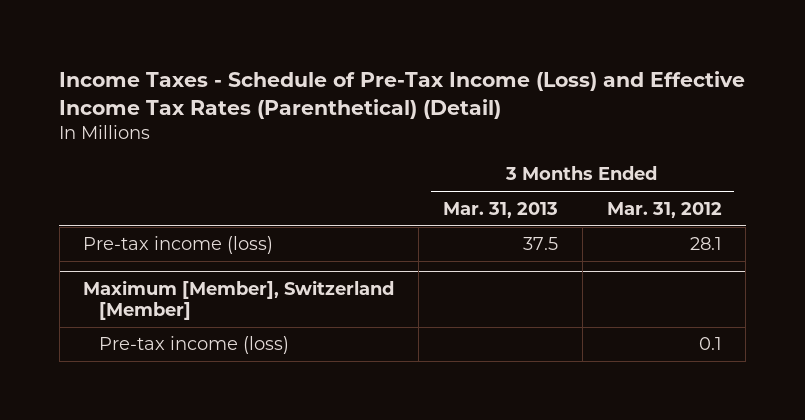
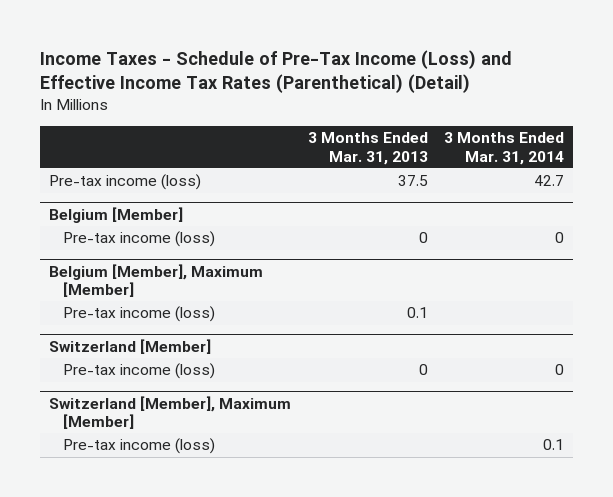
[606,201,722,218] Mar. 31, 2012 -> none
none -> [444,132,565,165] 3 Months Ended Mar. 31, 2014
none -> [48,206,183,223] Belgium [Member]
none -> [62,231,215,248] Pre-tax income (loss)
none -> [48,263,263,297] Belgium [Member], Maximum [Member]
none -> [62,306,215,323] Pre-tax income (loss)
none -> [48,338,211,354] Switzerland [Member]
none -> [62,363,215,380] Pre-tax income (loss)
[83,280,395,321] Maximum [Member], Switzerland [Member] -> [48,395,291,429] Switzerland [Member], Maximum [Member]

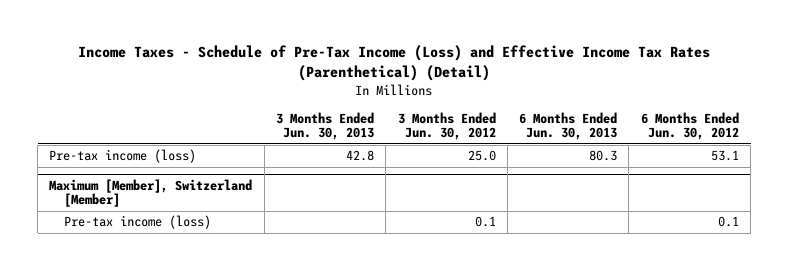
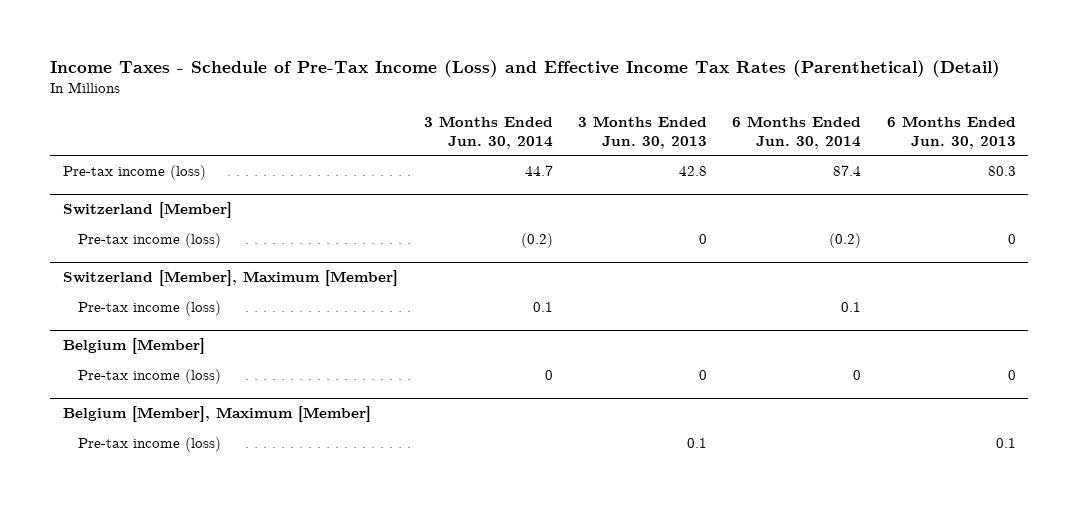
[397,111,496,141] 3 Months Ended Jun. 30, 2012 -> none
[640,111,739,141] 6 Months Ended Jun. 30, 2012 -> none
none -> [423,115,553,149] 3 Months Ended Jun. 30, 2014
none -> [732,115,862,149] 6 Months Ended Jun. 30, 2014
none -> [63,202,233,219] Switzerland [Member]
none -> [78,232,222,248] Pre-tax income (loss)
[49,178,253,208] Maximum [Member], Switzerland [Member] -> [63,270,399,287] Switzerland [Member], Maximum [Member]
none -> [63,338,206,355] Belgium [Member]
none -> [78,368,222,384] Pre-tax income (loss)
none -> [63,406,372,423] Belgium [Member], Maximum [Member]
none -> [78,436,222,452] Pre-tax income (loss)

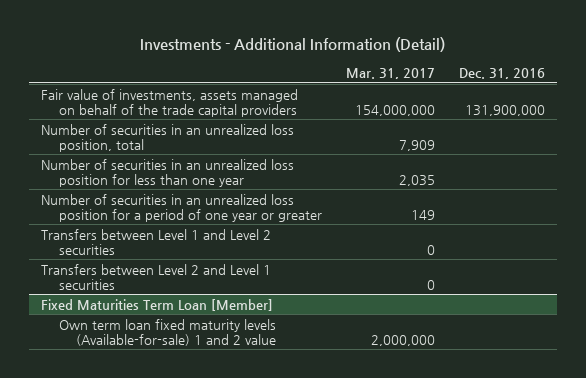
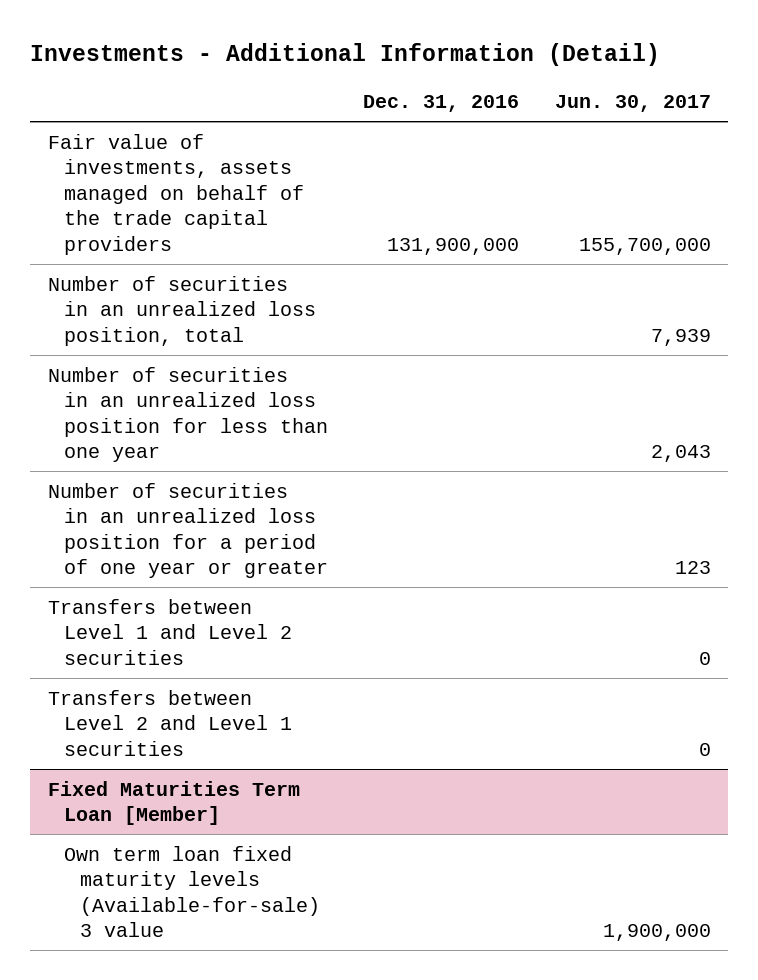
[345,68,435,80] Mar. 31, 2017 -> none
none -> [554,94,711,112] Jun. 30, 2017
[58,318,276,346] Own term loan fixed maturity levels (Available-for-sale) 1 and 2 value -> [63,845,321,938] Own term loan fixed maturity levels (Available-for-sale) 3 value

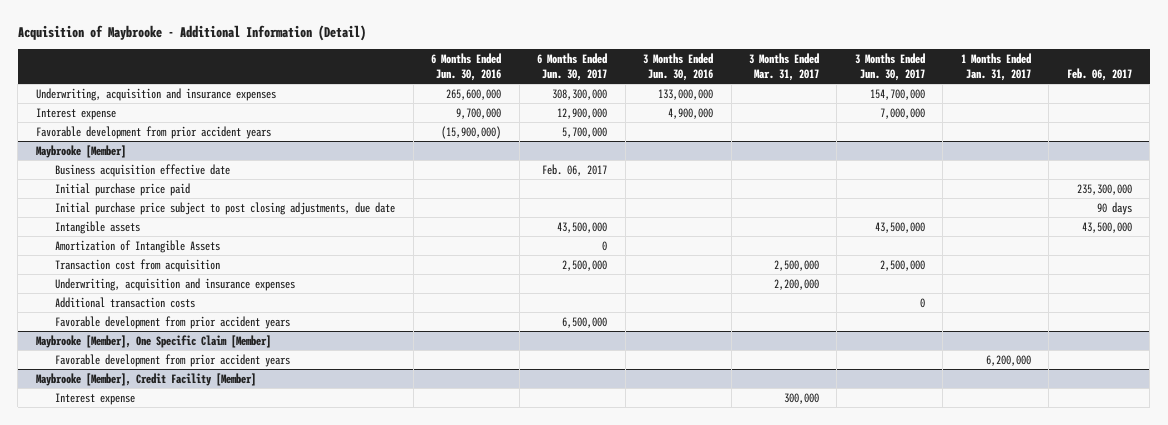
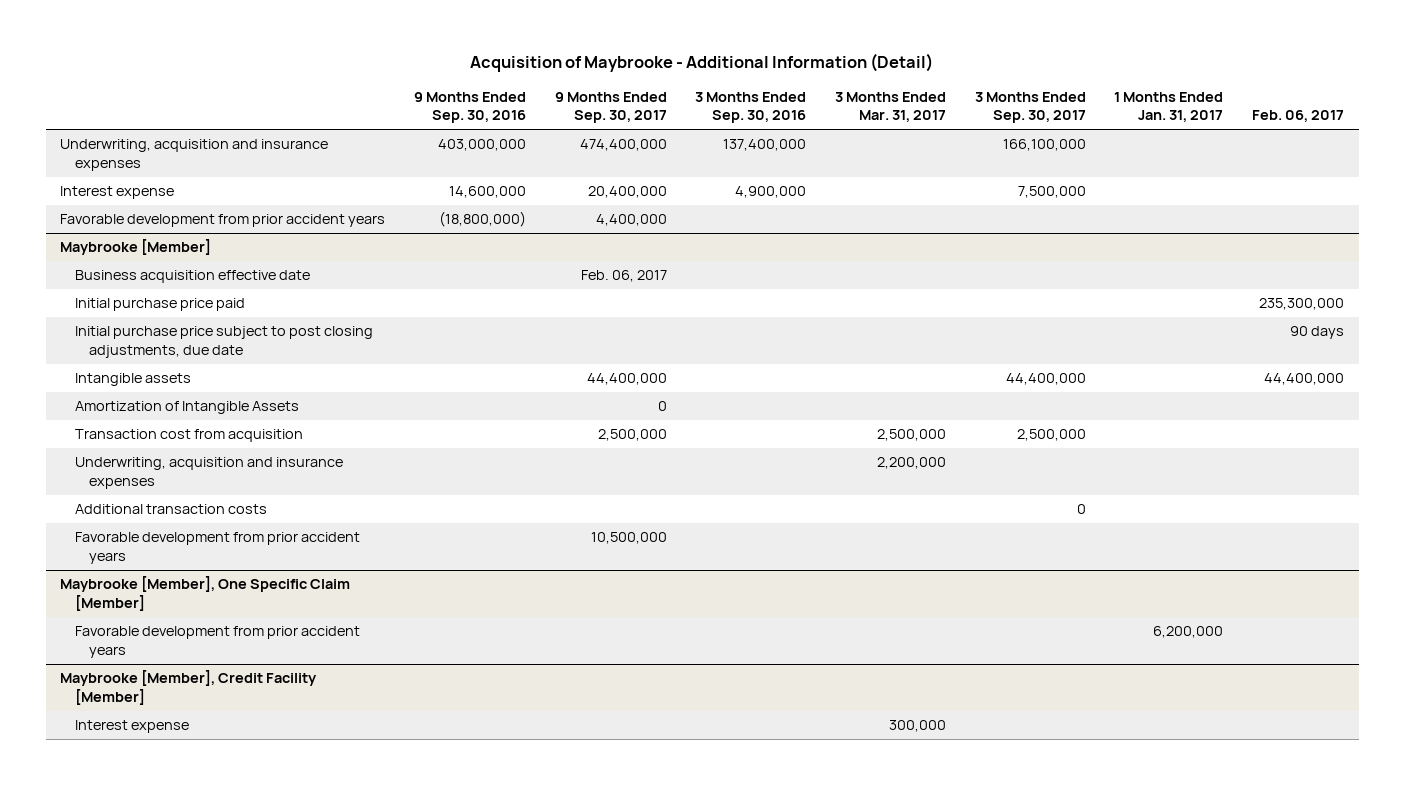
[431,52,502,81] 6 Months Ended Jun. 30, 2016 -> none
[537,52,608,81] 6 Months Ended Jun. 30, 2017 -> none
[643,52,714,81] 3 Months Ended Jun. 30, 2016 -> none
[854,52,925,81] 3 Months Ended Jun. 30, 2017 -> none
none -> [413,91,526,124] 9 Months Ended Sep. 30, 2016
none -> [554,91,667,124] 9 Months Ended Sep. 30, 2017
none -> [695,91,807,124] 3 Months Ended Sep. 30, 2016
none -> [974,91,1086,124] 3 Months Ended Sep. 30, 2017
[1081,221,1132,233] 43,500,000 -> [1264,373,1345,386] 44,400,000

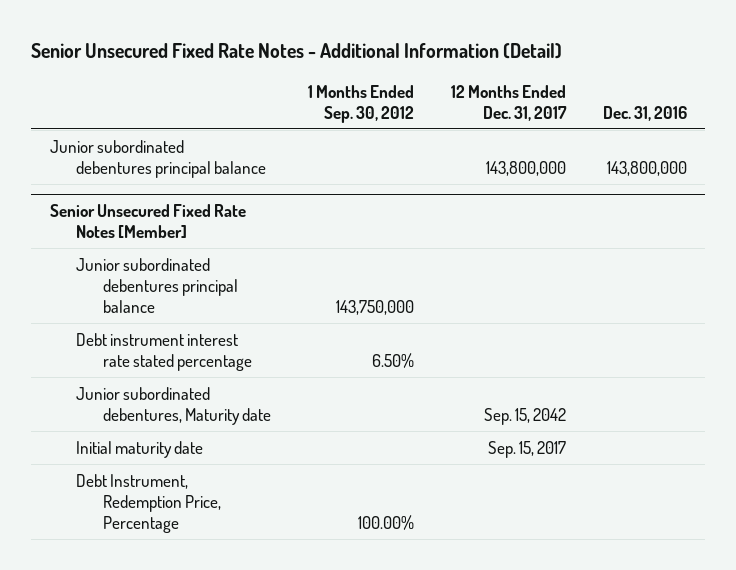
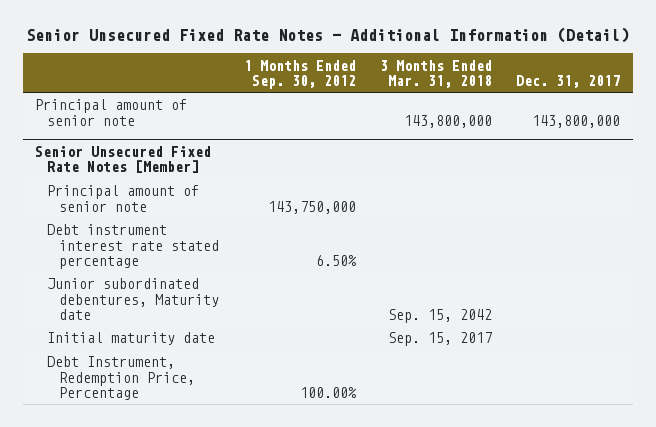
[450,84,567,121] 12 Months Ended Dec. 31, 2017 -> none
[602,105,687,121] Dec. 31, 2016 -> none
none -> [380,59,493,88] 3 Months Ended Mar. 31, 2018
none -> [516,74,621,88] Dec. 31, 2017
[49,139,267,178] Junior subordinated debentures principal balance -> [35,99,188,126] Principal amount of senior note
[76,257,238,313] Junior subordinated debentures principal balance -> [47,185,200,212] Principal amount of senior note

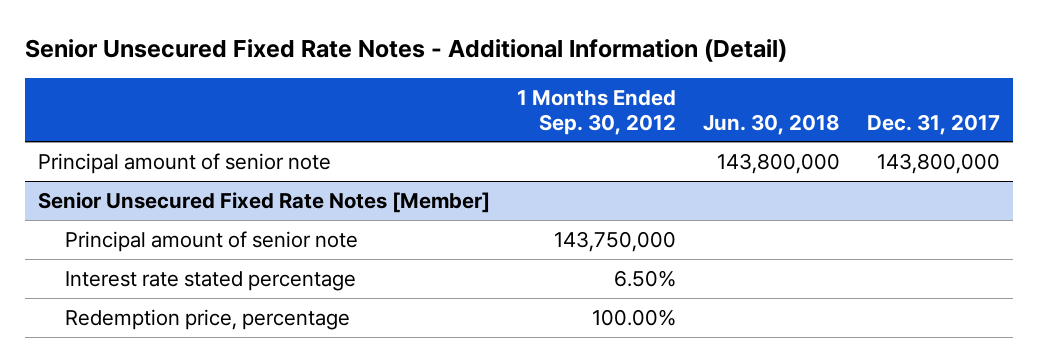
[380,59,493,88] 3 Months Ended Mar. 31, 2018 -> none
none -> [702,113,840,135] Jun. 30, 2018
[47,278,220,320] Junior subordinated debentures, Maturity date -> none
[47,332,216,346] Initial maturity date -> none
[47,224,220,269] Debt instrument interest rate stated percentage -> [65,270,357,291] Interest rate stated percentage
[47,356,196,400] Debt Instrument, Redemption Price, Percentage -> [65,308,351,330] Redemption price, percentage

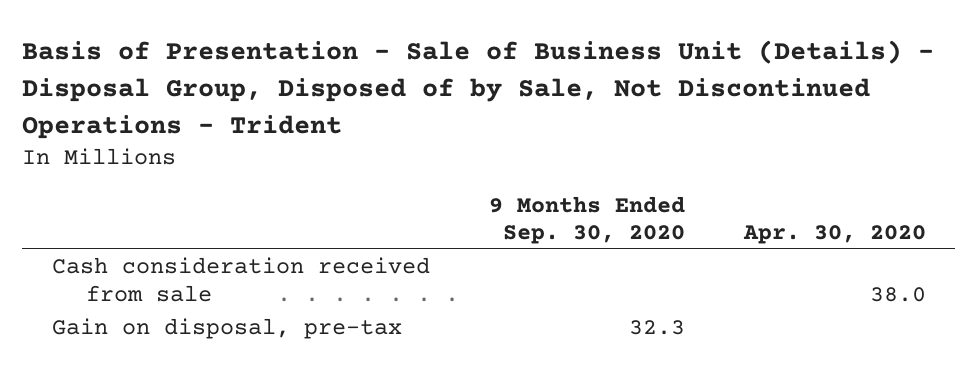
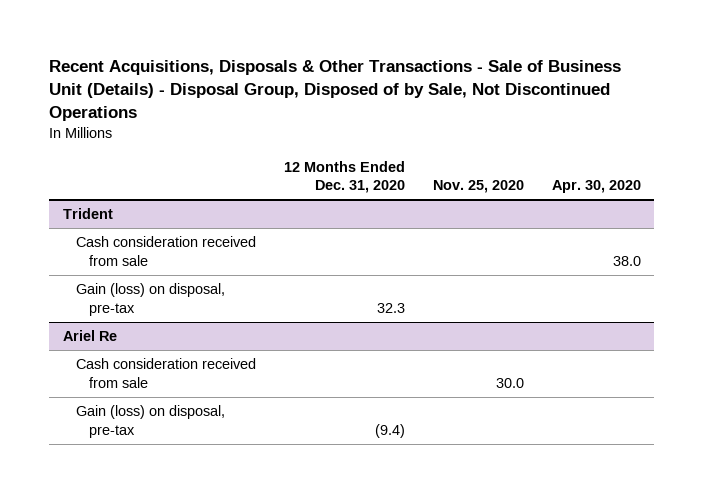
[22,40,935,139] Basis of Presentation - Sale of Business Unit (Details) - Disposal Group, Disposed of by Sale, Not Discontinued Operations - Trident -> [49,60,622,121] Recent Acquisitions, Disposals & Other Transactions - Sale of Business Unit (Details) - Disposal Group, Disposed of by Sale, Not Discontinued Operations
[488,195,685,244] 9 Months Ended Sep. 30, 2020 -> none
none -> [284,160,406,194] 12 Months Ended Dec. 31, 2020
none -> [432,180,524,194] Nov. 25, 2020
none -> [63,208,114,220] Trident
[51,318,402,340] Gain on disposal, pre-tax -> [76,283,226,316] Gain (loss) on disposal, pre-tax
none -> [63,330,118,342] Ariel Re
none -> [76,358,257,388] Cash consideration received from sale
none -> [76,405,226,438] Gain (loss) on disposal, pre-tax

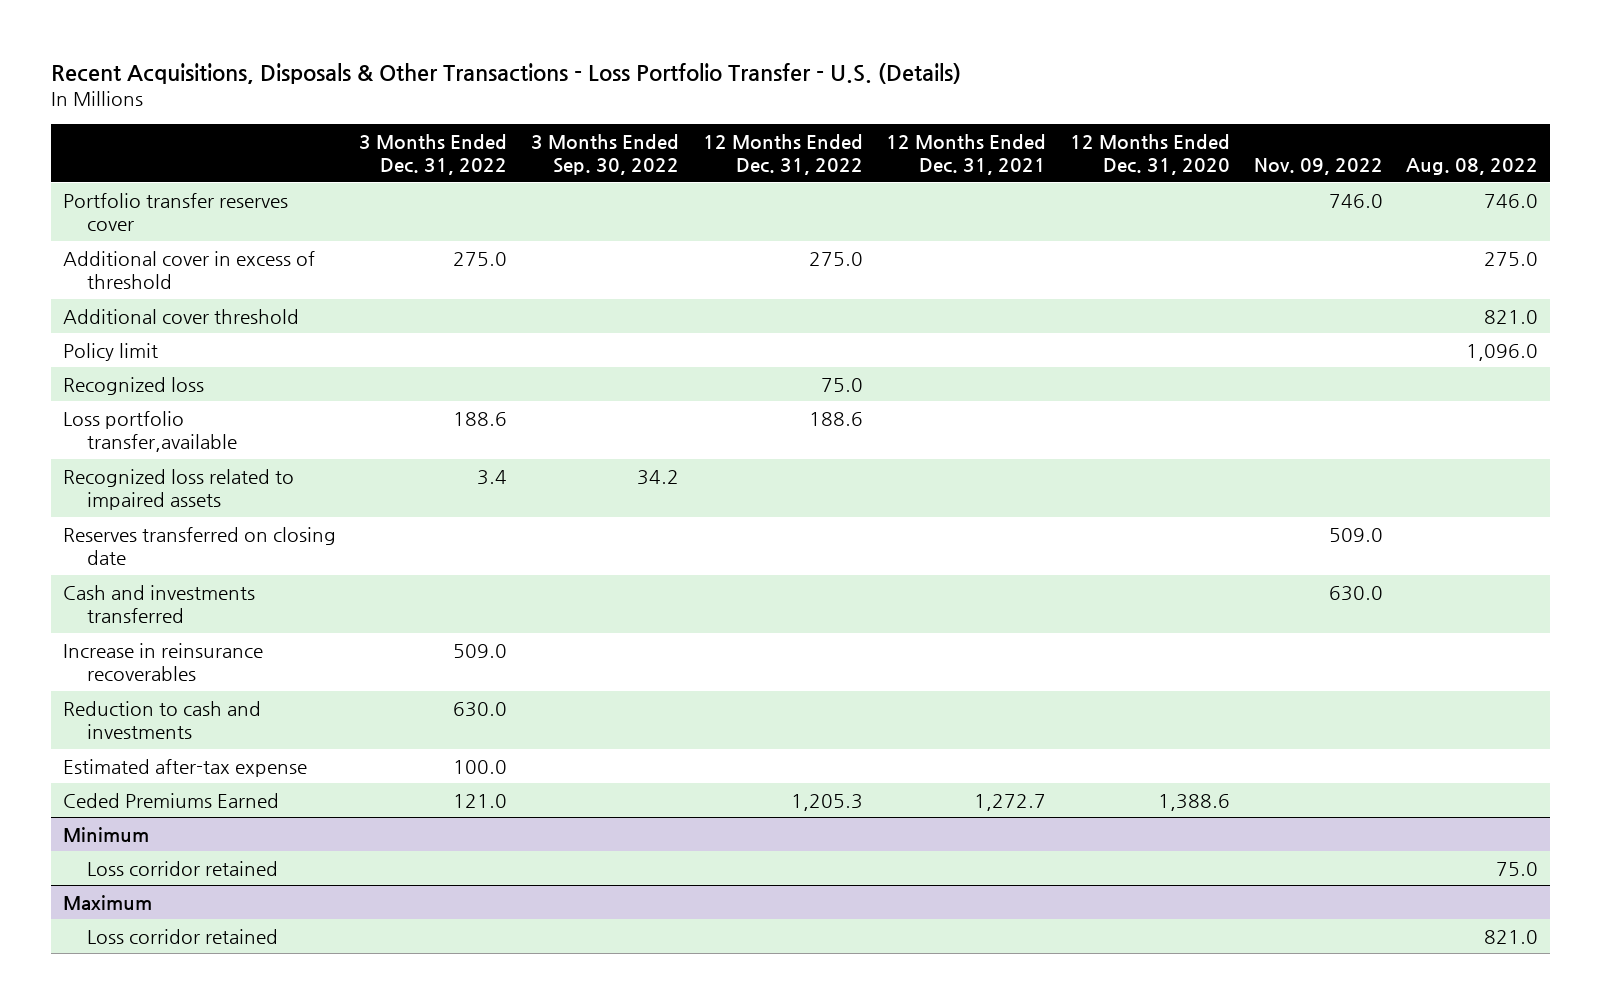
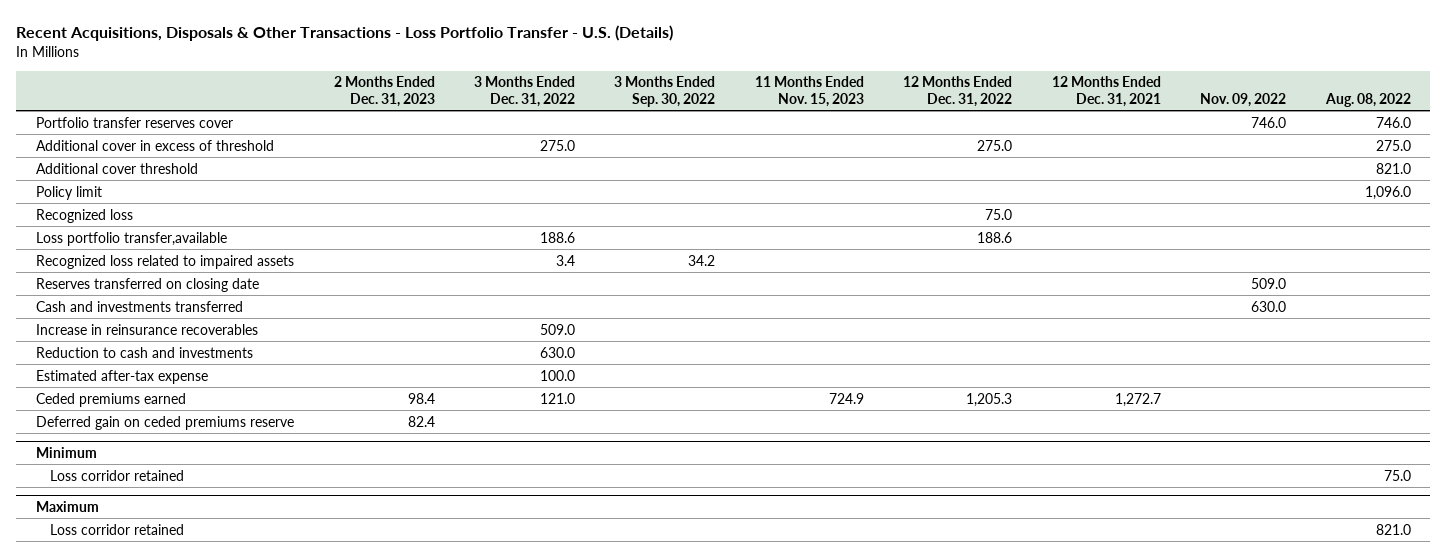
[1069,133,1230,176] 12 Months Ended Dec. 31, 2020 -> none
none -> [333,76,435,107] 2 Months Ended Dec. 31, 2023
none -> [754,76,864,107] 11 Months Ended Nov. 15, 2023
[62,792,279,808] Ceded Premiums Earned -> [36,392,187,407] Ceded premiums earned
none -> [36,415,295,430] Deferred gain on ceded premiums reserve

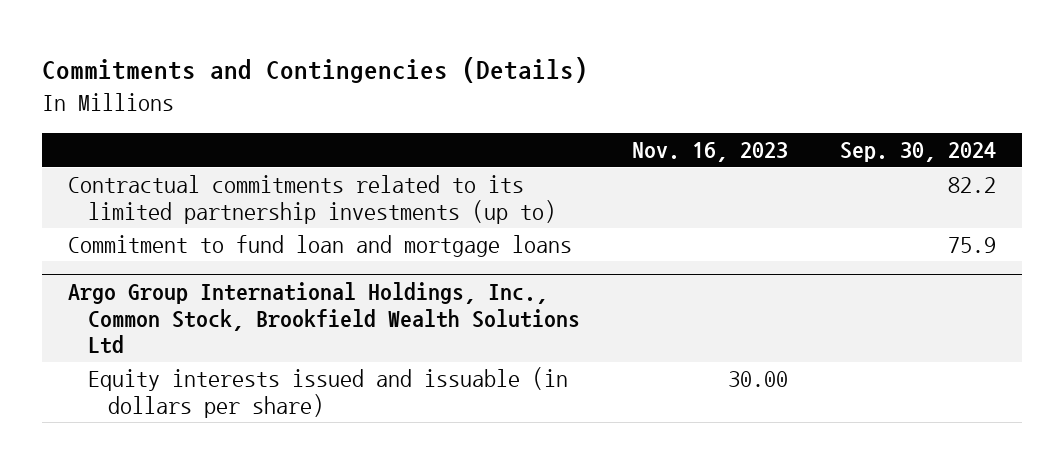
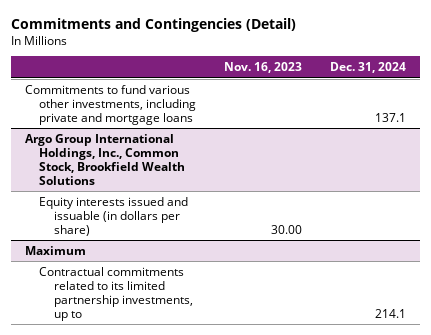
[42,57,589,84] Commitments and Contingencies (Details) -> [11,18,297,33] Commitments and Contingencies (Detail)
[839,142,996,163] Sep. 30, 2024 -> none
none -> [329,62,406,74] Dec. 31, 2024
[68,175,556,225] Contractual commitments related to its limited partnership investments (up to) -> none
[68,235,573,258] Commitment to fund loan and mortgage loans -> [25,84,197,125] Commitments to fund various other investments, including private and mortgage loans
[68,281,580,355] Argo Group International Holdings, Inc., Common Stock, Brookfield Wealth Solutions Ltd -> [25,133,186,185] Argo Group International Holdings, Inc., Common Stock, Brookfield Wealth Solutions
none -> [25,245,87,255] Maximum
none -> [39,266,193,321] Contractual commitments related to its limited partnership investments, up to

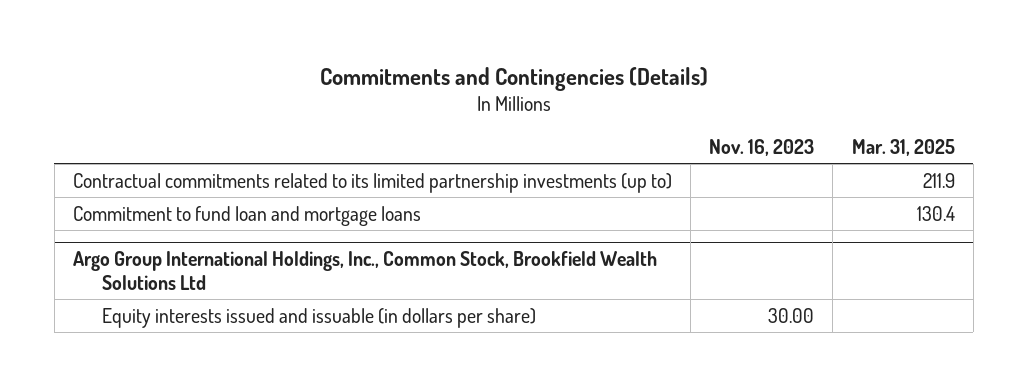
[11,18,297,33] Commitments and Contingencies (Detail) -> [319,66,708,91] Commitments and Contingencies (Details)
[329,62,406,74] Dec. 31, 2024 -> none
none -> [851,138,955,156] Mar. 31, 2025
none -> [73,172,673,193] Contractual commitments related to its limited partnership investments (up to)
[25,84,197,125] Commitments to fund various other investments, including private and mortgage loans -> [73,205,422,226] Commitment to fund loan and mortgage loans
[25,133,186,185] Argo Group International Holdings, Inc., Common Stock, Brookfield Wealth Solutions -> [73,250,658,290] Argo Group International Holdings, Inc., Common Stock, Brookfield Wealth Solutions Ltd
[25,245,87,255] Maximum -> none
[39,266,193,321] Contractual commitments related to its limited partnership investments, up to -> none

